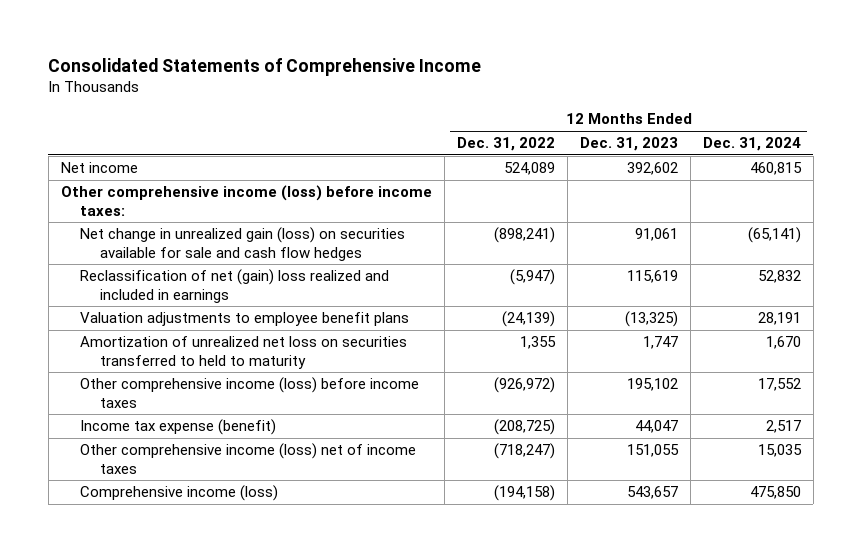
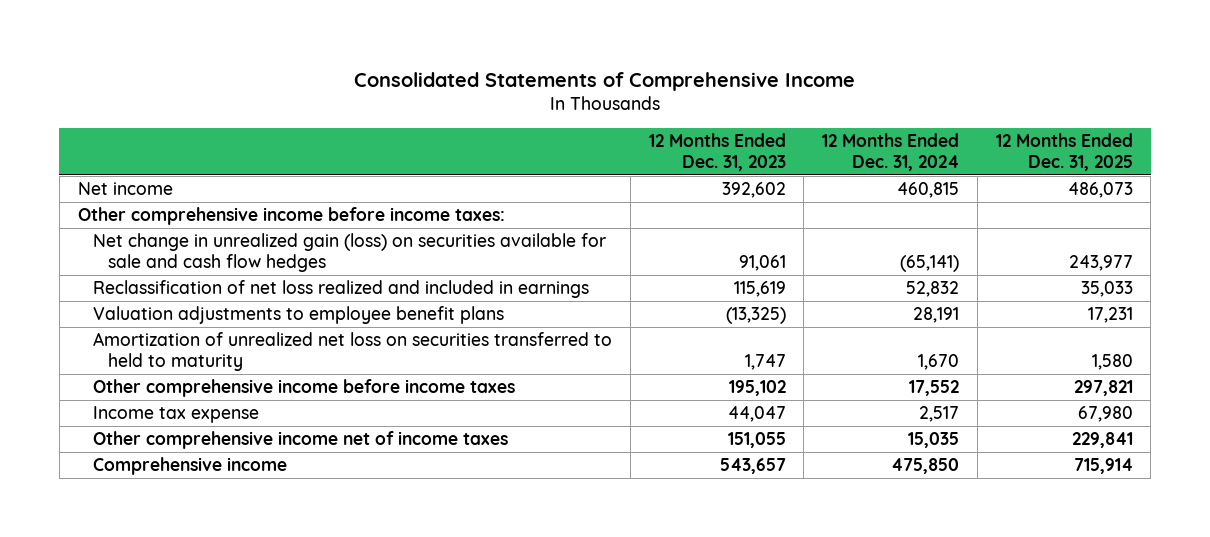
[456,137,555,152] Dec. 31, 2022 -> none
none -> [995,132,1133,171] 12 Months Ended Dec. 31, 2025
[60,185,432,216] Other comprehensive income (loss) before income taxes: -> [77,207,505,226] Other comprehensive income before income taxes:
[80,269,390,303] Reclassification of net (gain) loss realized and included in earnings -> [93,280,590,299] Reclassification of net loss realized and included in earnings
[80,377,420,408] Other comprehensive income (loss) before income taxes -> [93,379,516,398] Other comprehensive income before income taxes
[80,419,277,436] Income tax expense (benefit) -> [93,406,260,424] Income tax expense
[80,443,417,474] Other comprehensive income (loss) net of income taxes -> [93,431,509,450] Other comprehensive income net of income taxes
[80,485,279,502] Comprehensive income (loss) -> [93,457,288,476] Comprehensive income

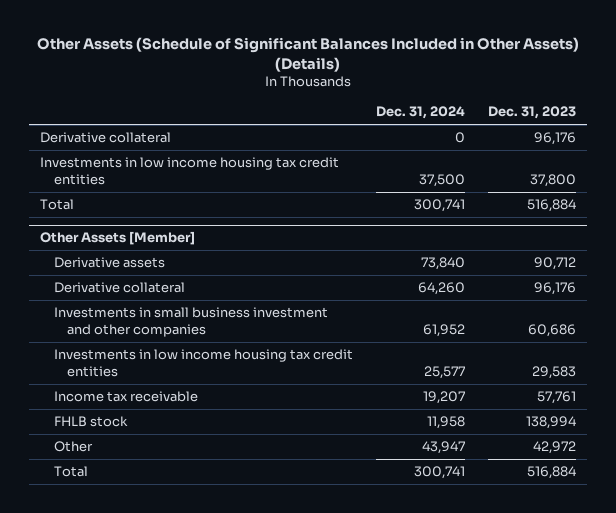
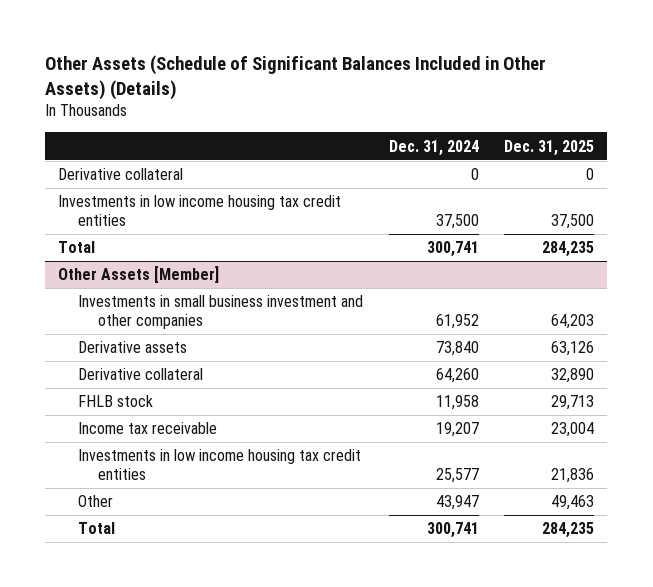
[487,106,576,120] Dec. 31, 2023 -> none
none -> [504,139,595,156] Dec. 31, 2025
[53,307,328,337] Investments in small business investment and other companies -> [78,295,364,330] Investments in small business investment and other companies
[53,391,198,403] Income tax receivable -> [78,422,218,435] Income tax receivable
[53,349,353,377] Investments in low income housing tax credit entities -> [78,449,362,481] Investments in low income housing tax credit entities

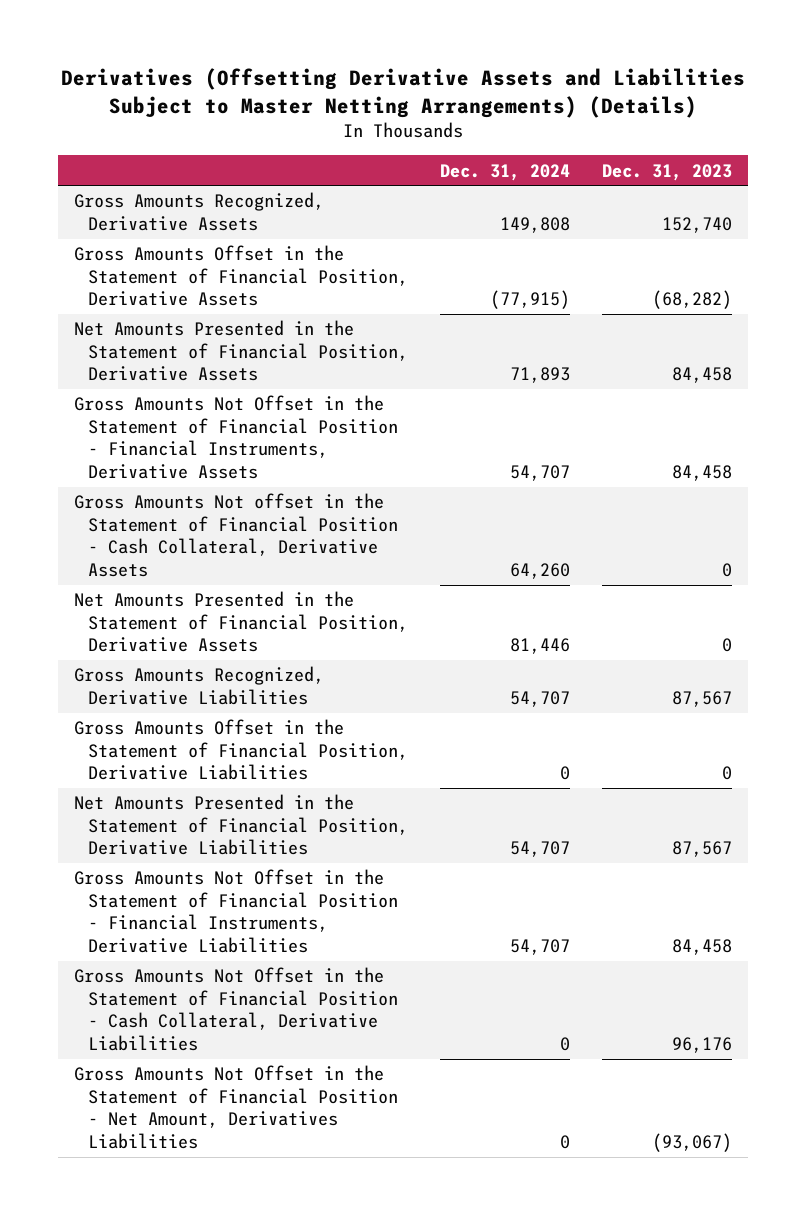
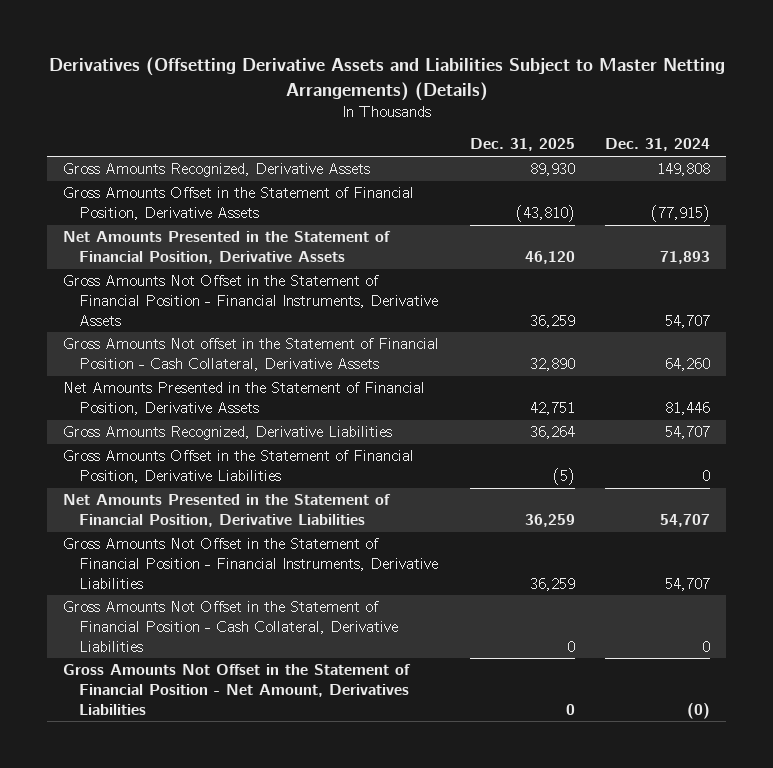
[602,163,733,181] Dec. 31, 2023 -> none
none -> [469,138,575,152] Dec. 31, 2025
[560,1135,571,1150] 0 -> [687,702,711,719] (0)

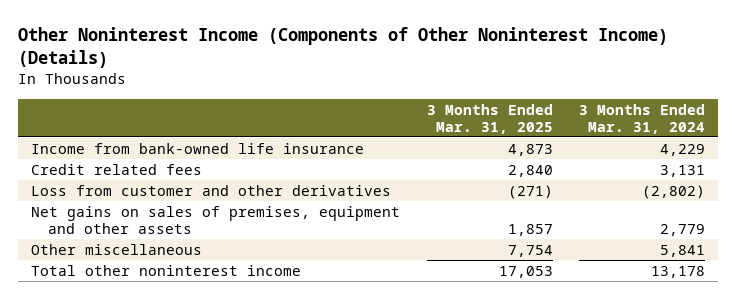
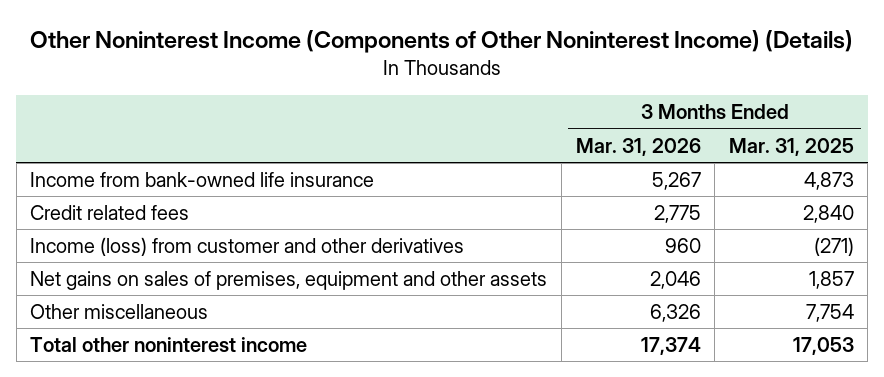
[578,103,705,134] 3 Months Ended Mar. 31, 2024 -> none
none -> [575,137,701,156] Mar. 31, 2026
[31,184,392,196] Loss from customer and other derivatives -> [30,237,465,257] Income (loss) from customer and other derivatives

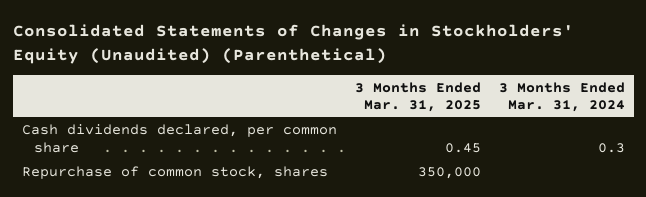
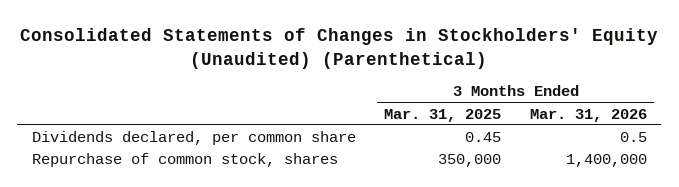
[498,81,625,113] 3 Months Ended Mar. 31, 2024 -> none
none -> [530,108,648,122] Mar. 31, 2026
[21,124,337,154] Cash dividends declared, per common share -> [31,131,356,146] Dividends declared, per common share

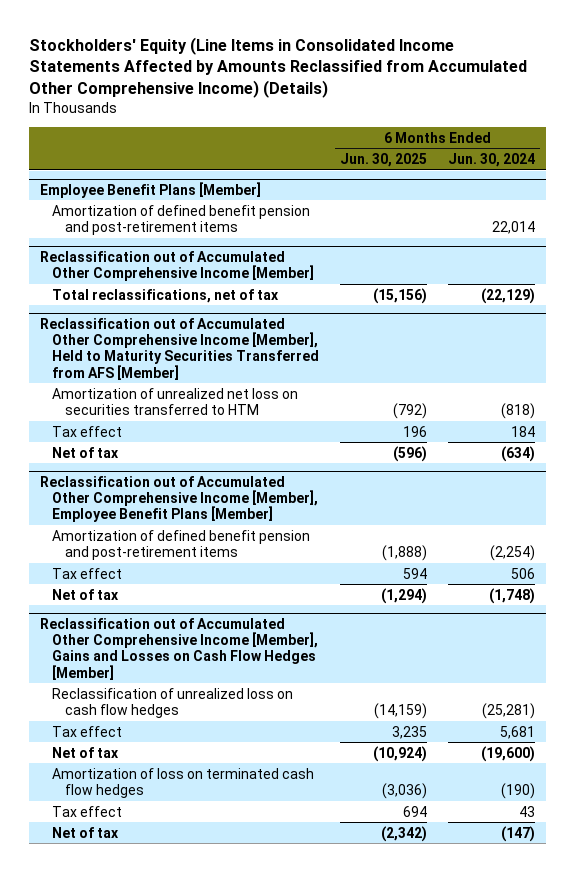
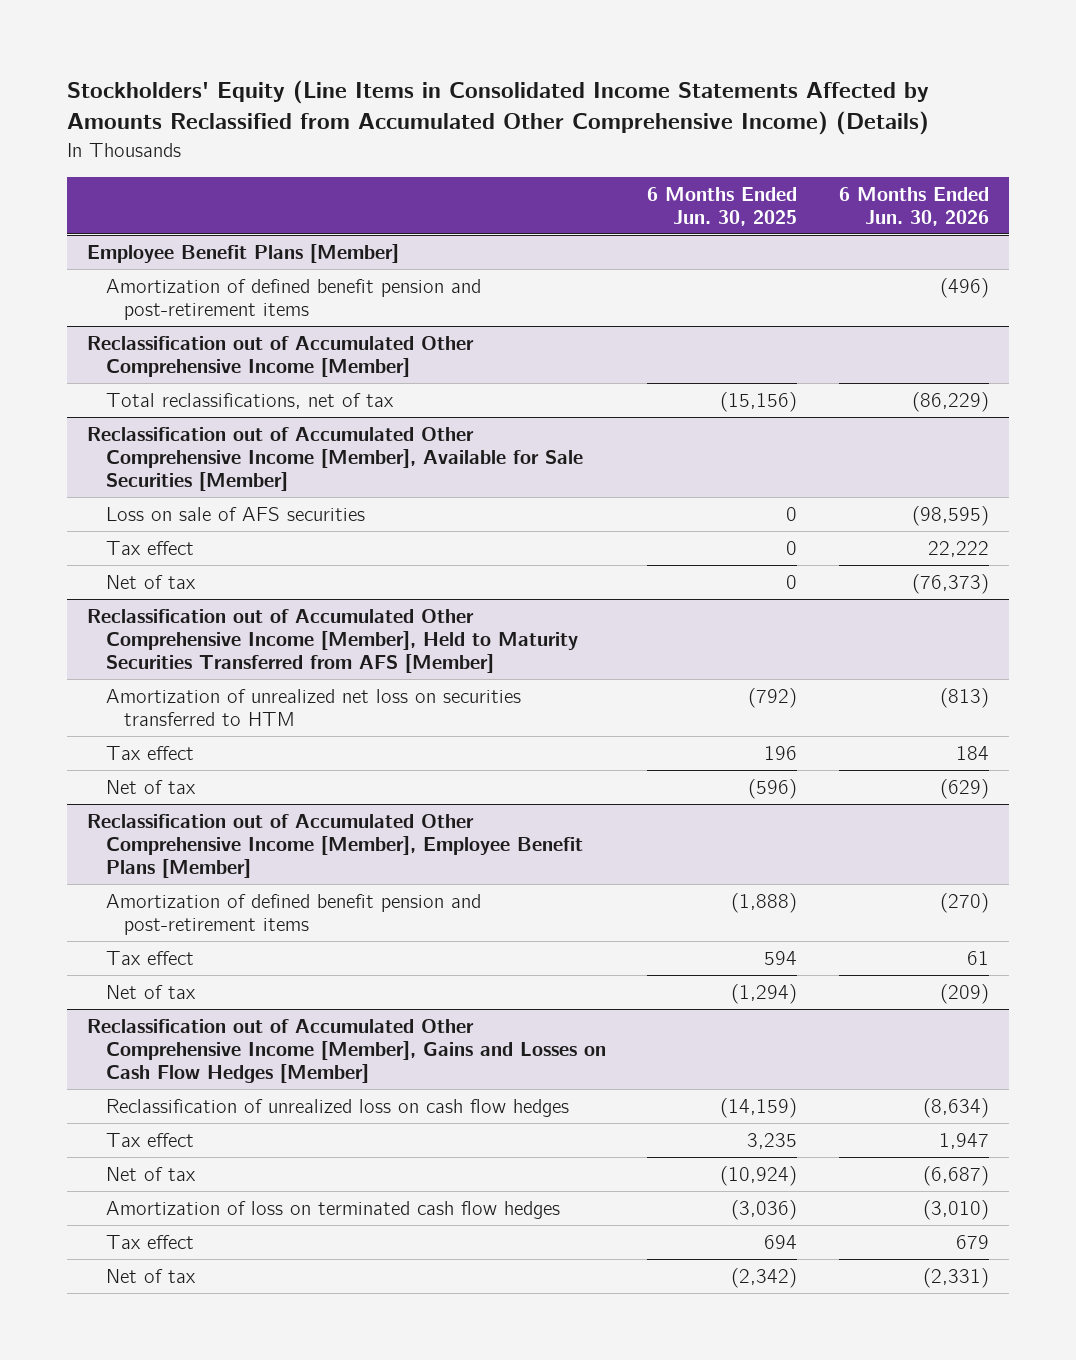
[448,153,536,168] Jun. 30, 2024 -> none
none -> [838,186,989,226] 6 Months Ended Jun. 30, 2026
none -> [87,426,583,492] Reclassification out of Accumulated Other Comprehensive Income [Member], Available for Sale Securities [Member]
none -> [105,506,365,521] Loss on sale of AFS securities
none -> [105,540,194,555] Tax effect
none -> [105,574,196,589] Net of tax

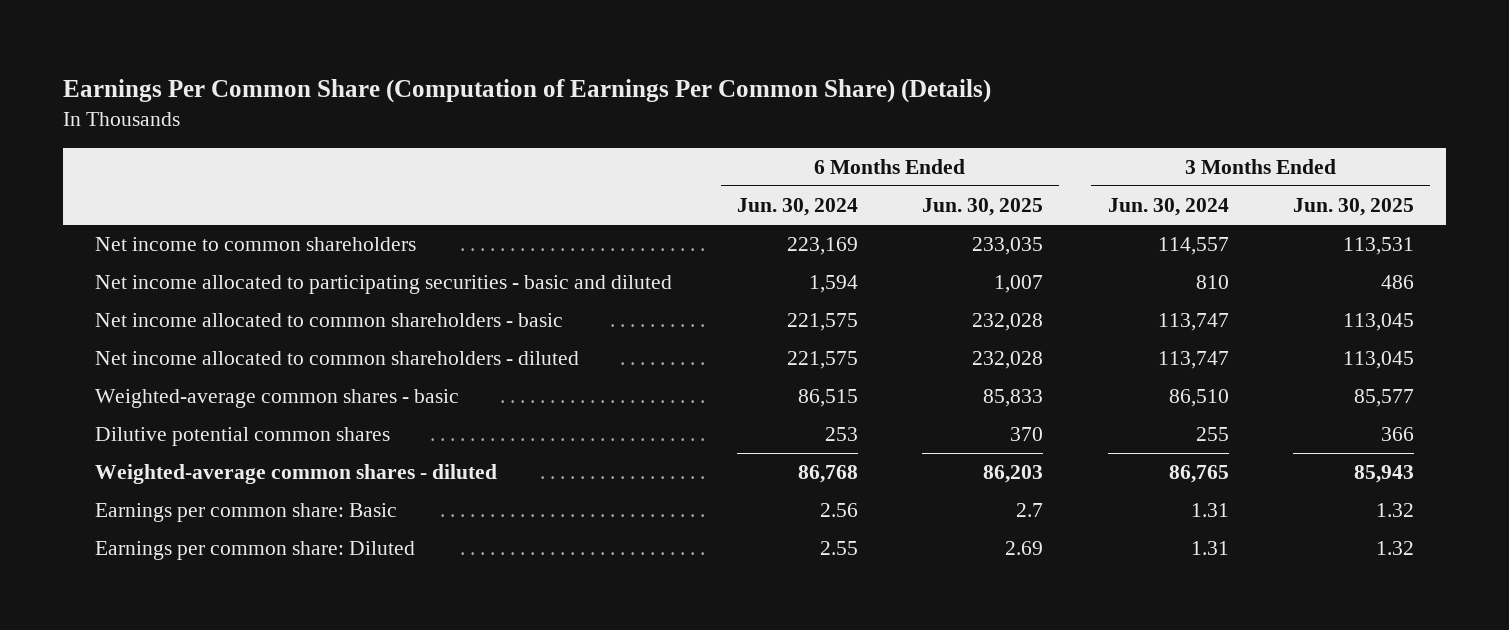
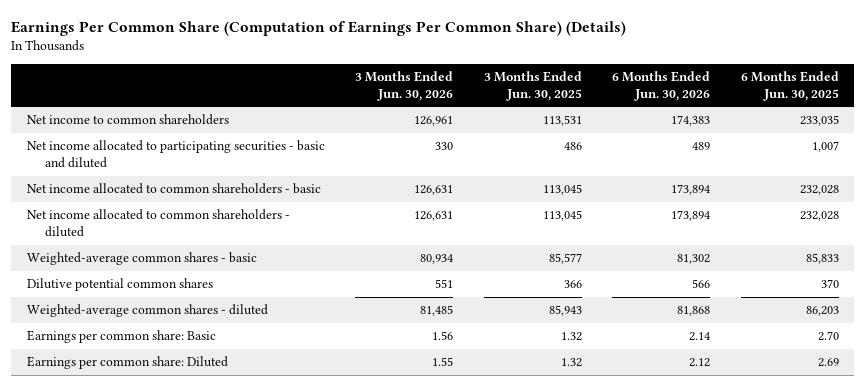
[736,198,858,217] Jun. 30, 2024 -> none
[1107,198,1229,217] Jun. 30, 2024 -> none
none -> [355,70,454,101] 3 Months Ended Jun. 30, 2026
none -> [612,70,711,101] 6 Months Ended Jun. 30, 2026
[1016,503,1044,518] 2.7 -> [817,331,839,342] 2.70

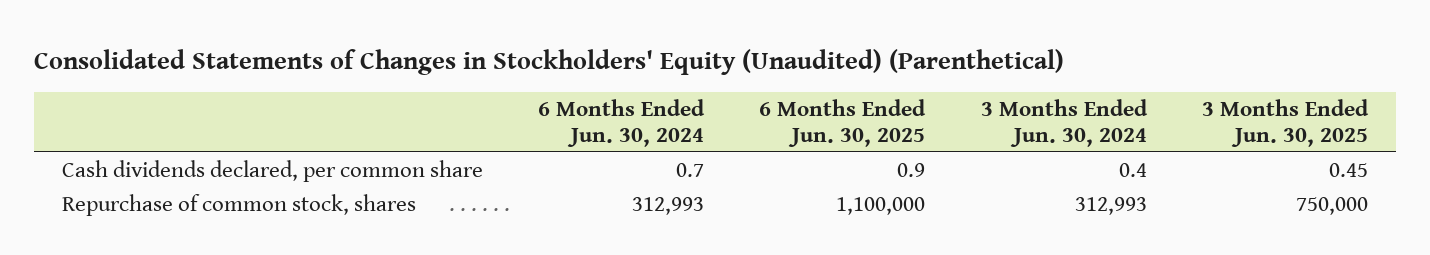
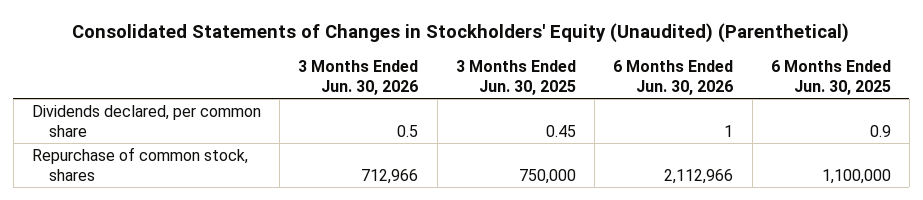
[538,98,706,147] 6 Months Ended Jun. 30, 2024 -> none
[980,98,1148,147] 3 Months Ended Jun. 30, 2024 -> none
none -> [298,60,419,96] 3 Months Ended Jun. 30, 2026
none -> [613,60,734,96] 6 Months Ended Jun. 30, 2026
[61,160,483,183] Cash dividends declared, per common share -> [32,104,262,137] Dividends declared, per common share

